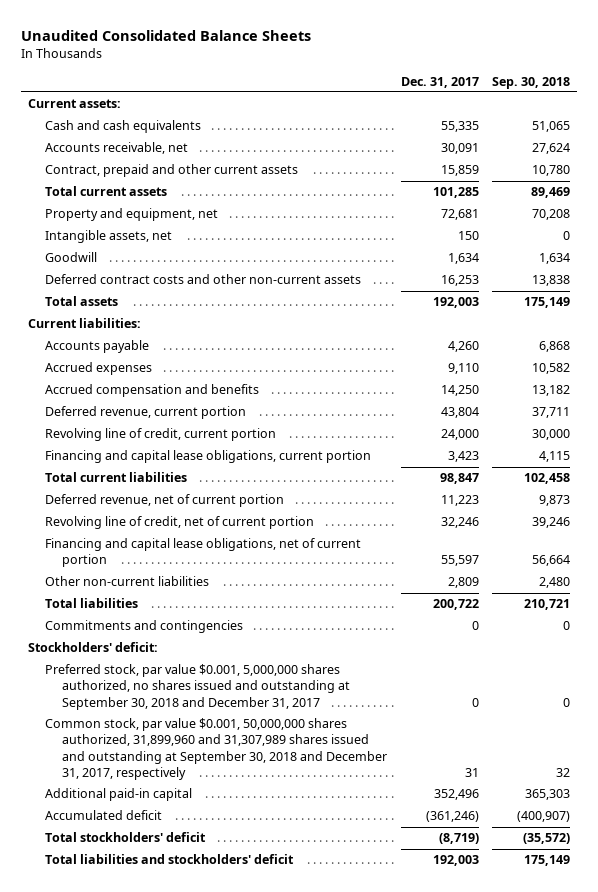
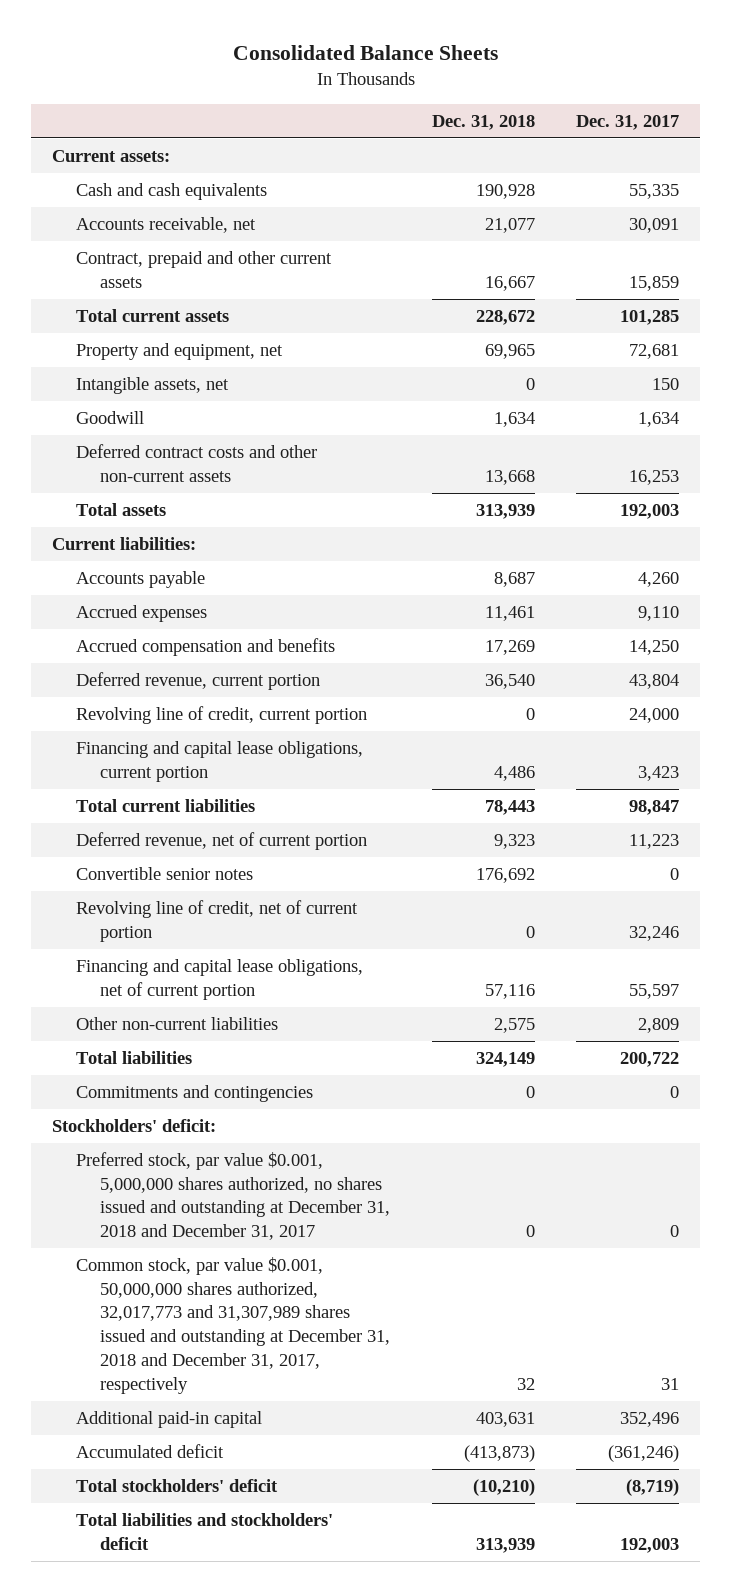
[21,29,312,41] Unaudited Consolidated Balance Sheets -> [232,45,498,61] Consolidated Balance Sheets
[492,76,571,89] Sep. 30, 2018 -> none
none -> [431,115,535,131] Dec. 31, 2018
none -> [76,866,254,880] Convertible senior notes
[45,664,351,710] Preferred stock, par value $0.001, 5,000,000 shares authorized, no shares issued and outstanding at September 30, 2018 and December 31, 2017 -> [76,1151,391,1241] Preferred stock, par value $0.001, 5,000,000 shares authorized, no shares issued and outstanding at December 31, 2018 and December 31, 2017
[45,718,388,780] Common stock, par value $0.001, 50,000,000 shares authorized, 31,899,960 and 31,307,989 shares issued and outstanding at September 30, 2018 and December 31, 2017, respectively -> [76,1256,391,1394] Common stock, par value $0.001, 50,000,000 shares authorized, 32,017,773 and 31,307,989 shares issued and outstanding at December 31, 2018 and December 31, 2017, respectively

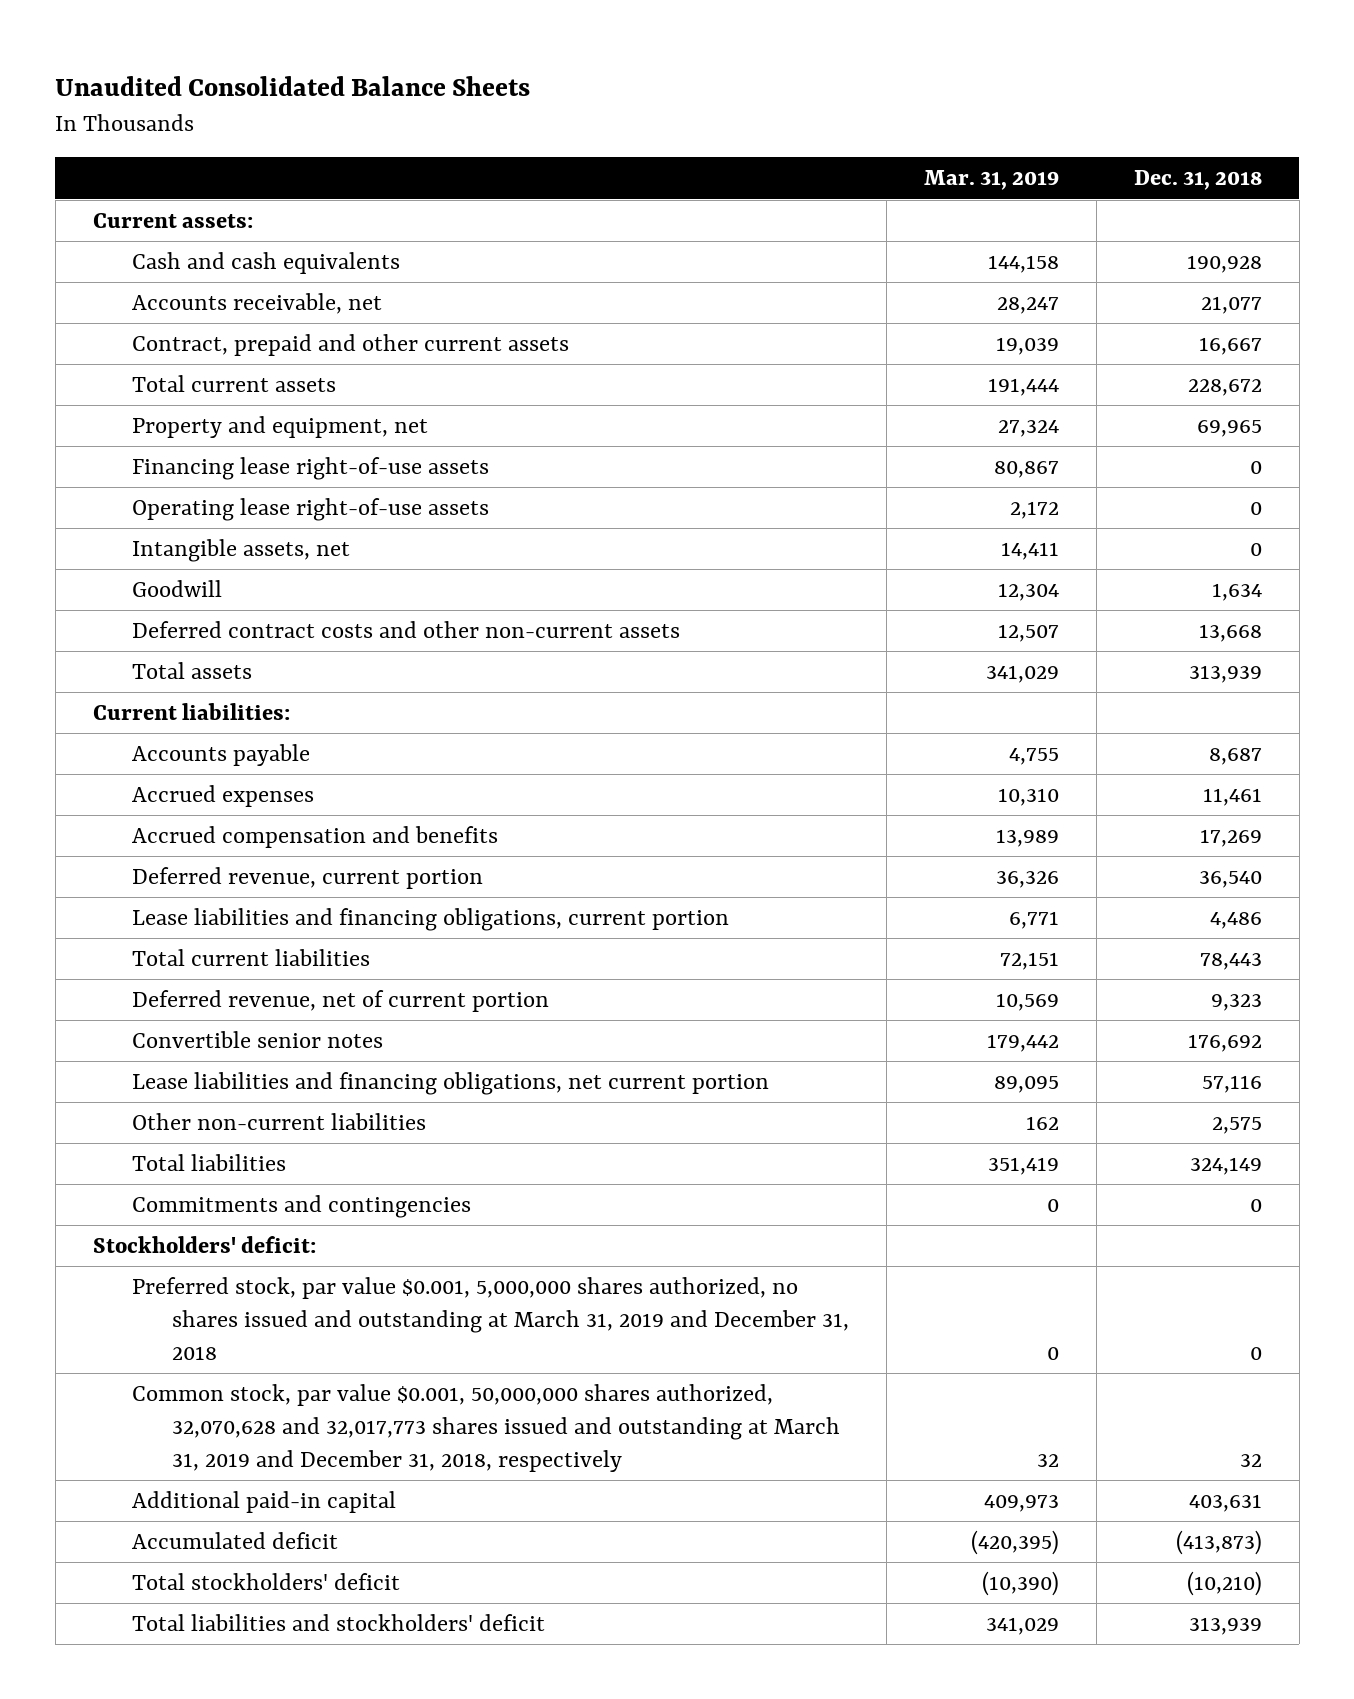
[232,45,498,61] Consolidated Balance Sheets -> [55,75,531,96] Unaudited Consolidated Balance Sheets
[576,115,680,131] Dec. 31, 2017 -> none
none -> [923,170,1059,191] Mar. 31, 2019
none -> [132,457,490,481] Financing lease right-of-use assets
none -> [132,498,490,522] Operating lease right-of-use assets
[76,705,368,724] Revolving line of credit, current portion -> none
[76,740,364,782] Financing and capital lease obligations, current portion -> [132,908,730,932] Lease liabilities and financing obligations, current portion
[76,899,359,942] Revolving line of credit, net of current portion -> none
[76,958,364,1000] Financing and capital lease obligations, net of current portion -> [132,1072,770,1096] Lease liabilities and financing obligations, net current portion
[76,1151,391,1241] Preferred stock, par value $0.001, 5,000,000 shares authorized, no shares issued and outstanding at December 31, 2018 and December 31, 2017 -> [132,1277,850,1360] Preferred stock, par value $0.001, 5,000,000 shares authorized, no shares issued and outstanding at March 31, 2019 and December 31, 2018
[76,1256,391,1394] Common stock, par value $0.001, 50,000,000 shares authorized, 32,017,773 and 31,307,989 shares issued and outstanding at December 31, 2018 and December 31, 2017, respectively -> [132,1384,841,1472] Common stock, par value $0.001, 50,000,000 shares authorized, 32,070,628 and 32,017,773 shares issued and outstanding at March 31, 2019 and December 31, 2018, respectively

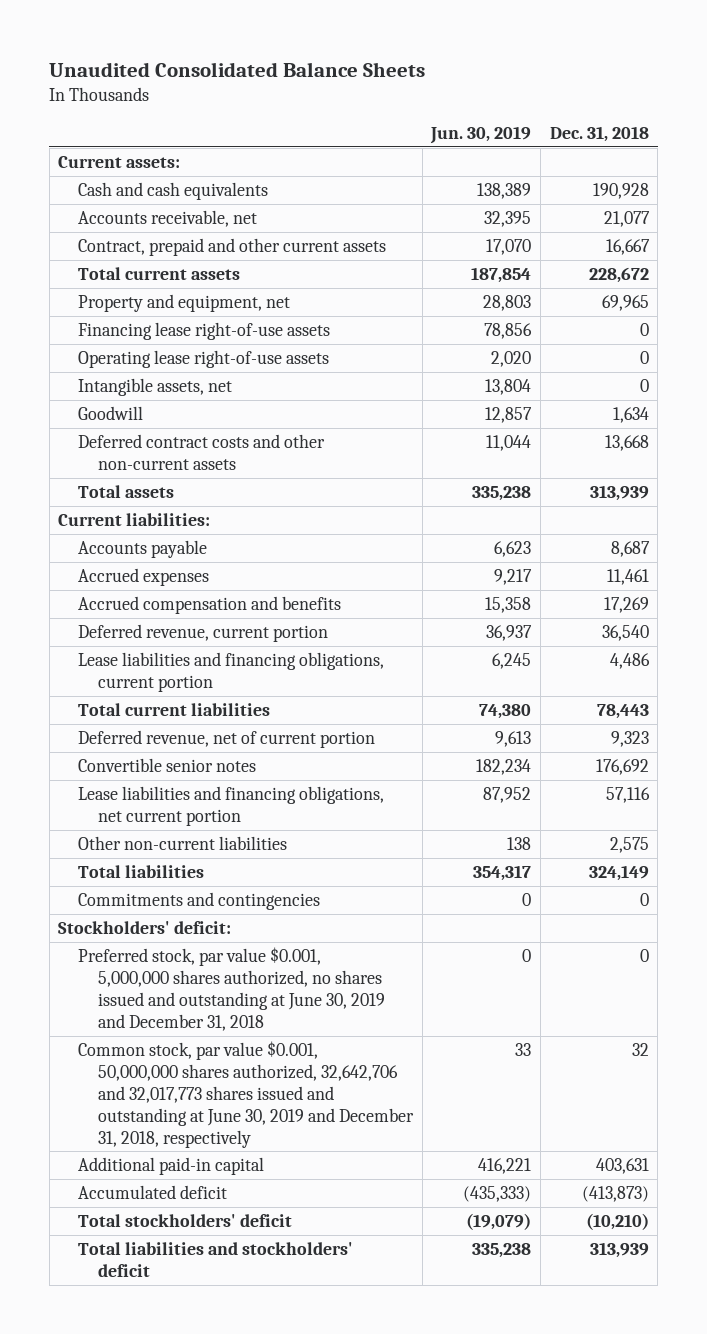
[923,170,1059,191] Mar. 31, 2019 -> none
none -> [430,125,532,144] Jun. 30, 2019
[132,1277,850,1360] Preferred stock, par value $0.001, 5,000,000 shares authorized, no shares issued and outstanding at March 31, 2019 and December 31, 2018 -> [78,946,386,1031] Preferred stock, par value $0.001, 5,000,000 shares authorized, no shares issued and outstanding at June 30, 2019 and December 31, 2018
[132,1384,841,1472] Common stock, par value $0.001, 50,000,000 shares authorized, 32,070,628 and 32,017,773 shares issued and outstanding at March 31, 2019 and December 31, 2018, respectively -> [78,1040,415,1148] Common stock, par value $0.001, 50,000,000 shares authorized, 32,642,706 and 32,017,773 shares issued and outstanding at June 30, 2019 and December 31, 2018, respectively

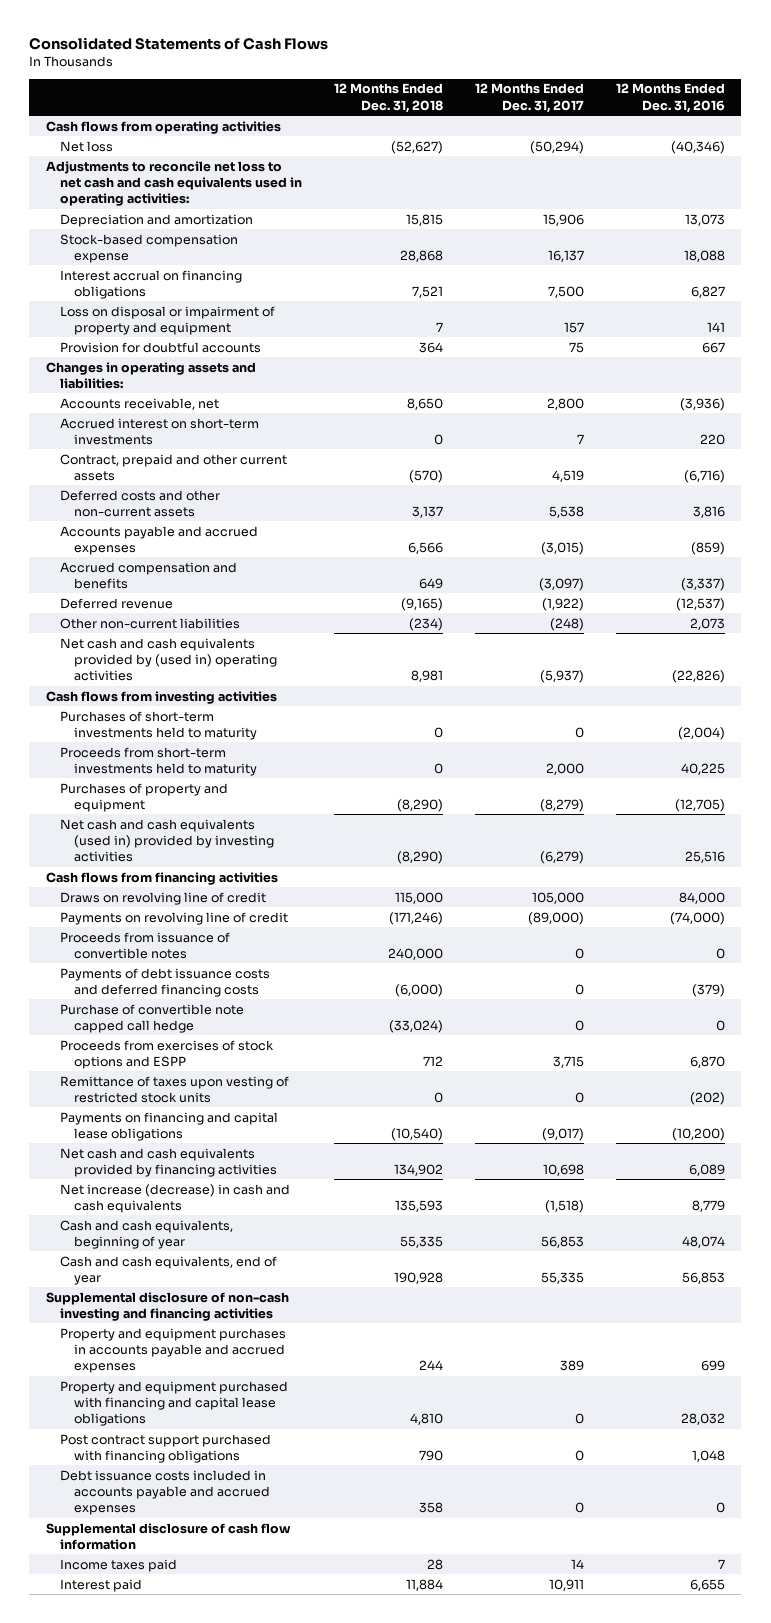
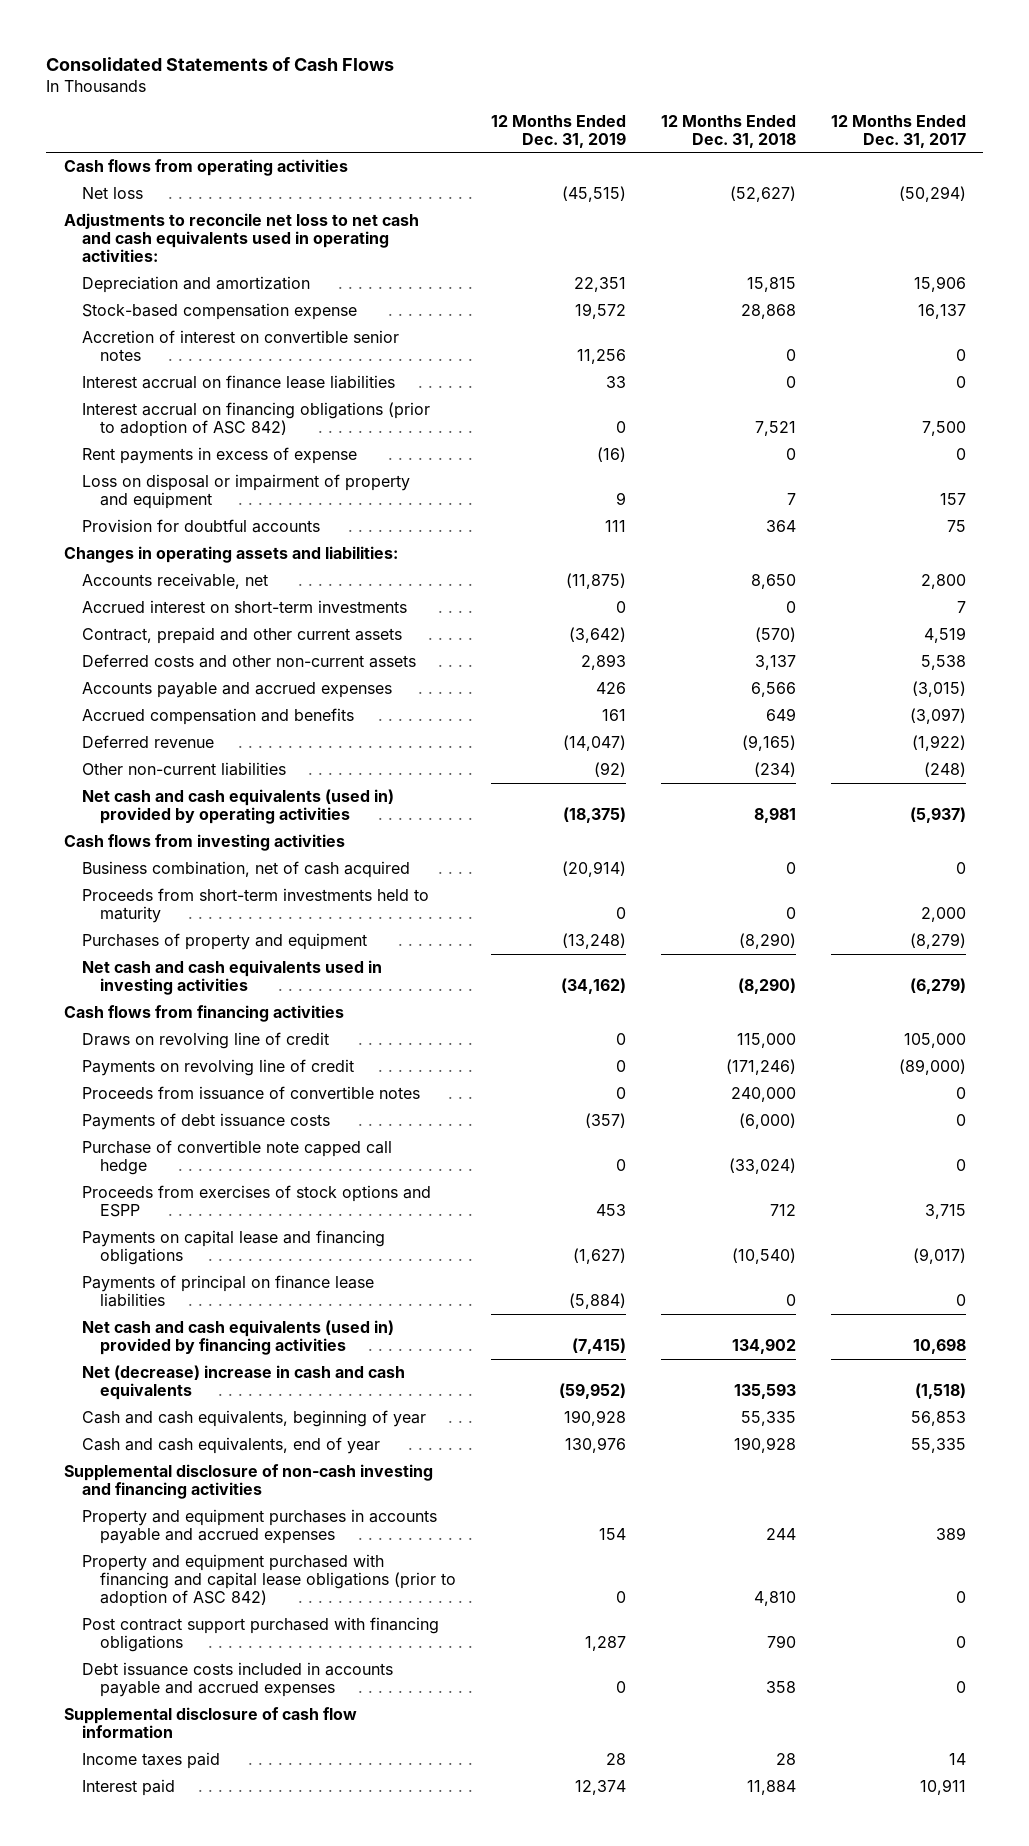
[616,83,726,113] 12 Months Ended Dec. 31, 2016 -> none
none -> [490,114,626,148] 12 Months Ended Dec. 31, 2019
none -> [81,330,399,362] Accretion of interest on convertible senior notes
none -> [81,375,395,390] Interest accrual on finance lease liabilities
[59,269,242,299] Interest accrual on financing obligations -> [81,402,430,438] Interest accrual on financing obligations (prior to adoption of ASC 842)
none -> [81,447,357,465] Rent payments in excess of expense
[59,637,277,682] Net cash and cash equivalents provided by (used in) operating activities -> [81,789,394,825] Net cash and cash equivalents (used in) provided by operating activities
[59,710,257,740] Purchases of short-term investments held to maturity -> none
none -> [81,861,410,879] Business combination, net of cash acquired
[59,818,274,863] Net cash and cash equivalents (used in) provided by investing activities -> [81,960,382,996] Net cash and cash equivalents used in investing activities
[59,967,270,997] Payments of debt issuance costs and deferred financing costs -> [81,1113,330,1131] Payments of debt issuance costs
[59,1075,289,1103] Remittance of taxes upon vesting of restricted stock units -> none
[59,1111,278,1141] Payments on financing and capital lease obligations -> [81,1230,385,1266] Payments on capital lease and financing obligations
none -> [81,1275,374,1308] Payments of principal on finance lease liabilities
[59,1147,277,1177] Net cash and cash equivalents provided by financing activities -> [81,1320,394,1356] Net cash and cash equivalents (used in) provided by financing activities
[59,1183,290,1213] Net increase (decrease) in cash and cash equivalents -> [81,1365,405,1401] Net (decrease) increase in cash and cash equivalents
[59,1380,288,1427] Property and equipment purchased with financing and capital lease obligations -> [81,1554,456,1608] Property and equipment purchased with financing and capital lease obligations (prior to adoption of ASC 842)

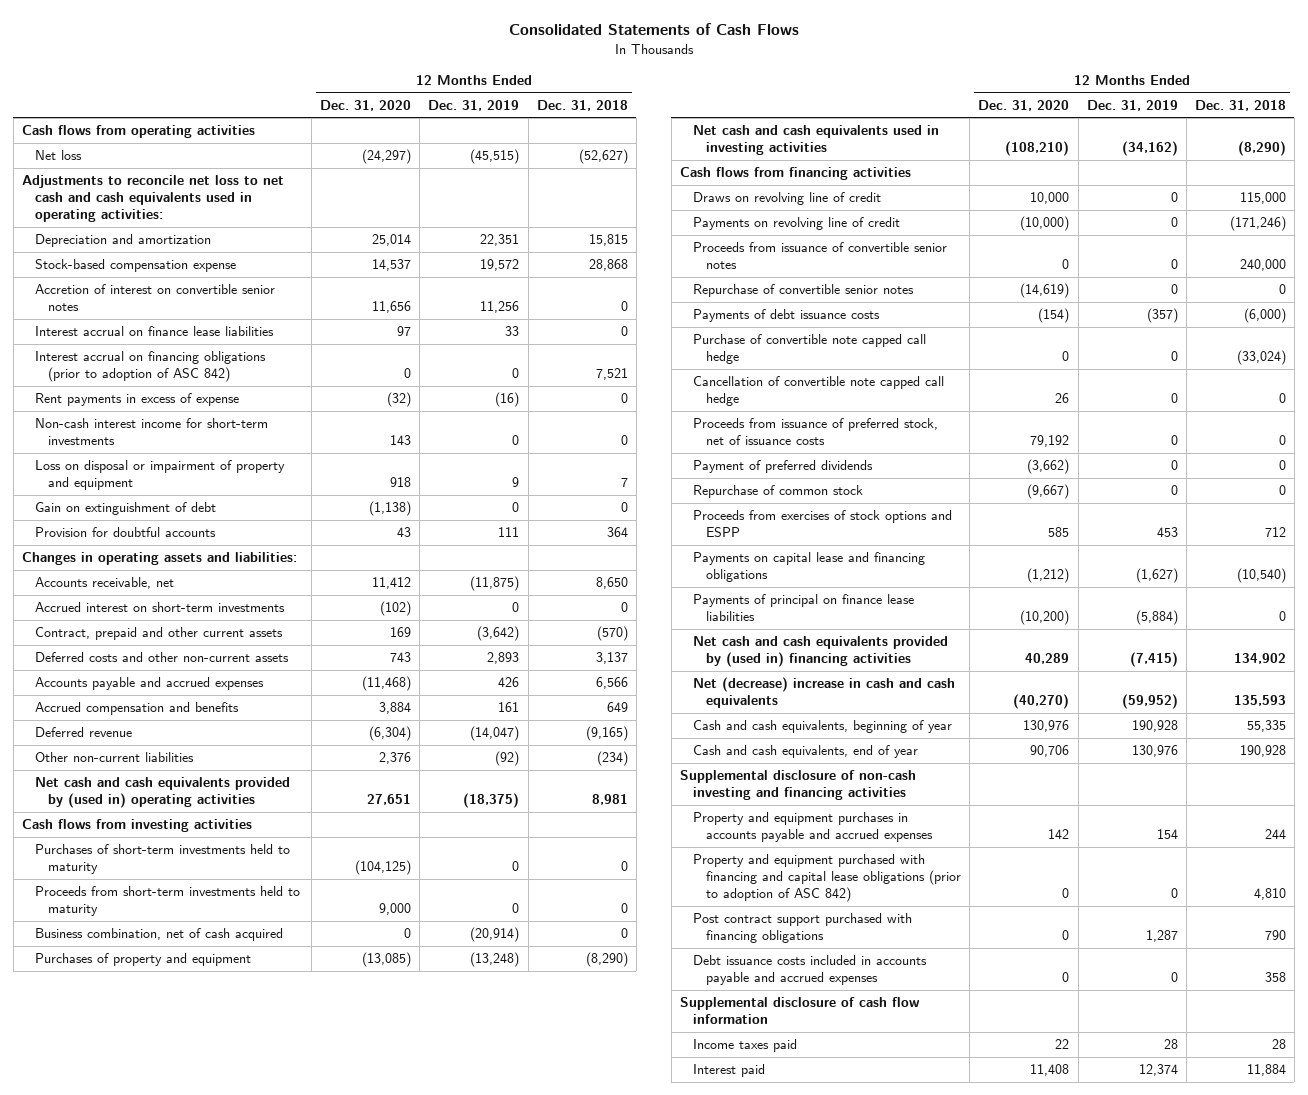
[830,114,966,148] 12 Months Ended Dec. 31, 2017 -> none
none -> [320,99,412,111] Dec. 31, 2020
none -> [34,418,268,446] Non-cash interest income for short-term investments
none -> [34,502,216,516] Gain on extinguishment of debt
[81,789,394,825] Net cash and cash equivalents (used in) provided by operating activities -> [34,777,290,809] Net cash and cash equivalents provided by (used in) operating activities
none -> [34,844,290,875] Purchases of short-term investments held to maturity
[81,861,410,879] Business combination, net of cash acquired -> [34,928,283,942] Business combination, net of cash acquired
[81,1086,420,1101] Proceeds from issuance of convertible notes -> [693,242,948,270] Proceeds from issuance of convertible senior notes
none -> [693,284,915,298] Repurchase of convertible senior notes
none -> [693,376,945,407] Cancellation of convertible note capped call hedge
none -> [693,418,939,446] Proceeds from issuance of preferred stock, net of issuance costs
none -> [693,460,874,474] Payment of preferred dividends
none -> [693,485,864,499] Repurchase of common stock
[81,1320,394,1356] Net cash and cash equivalents (used in) provided by financing activities -> [693,636,949,668] Net cash and cash equivalents provided by (used in) financing activities

